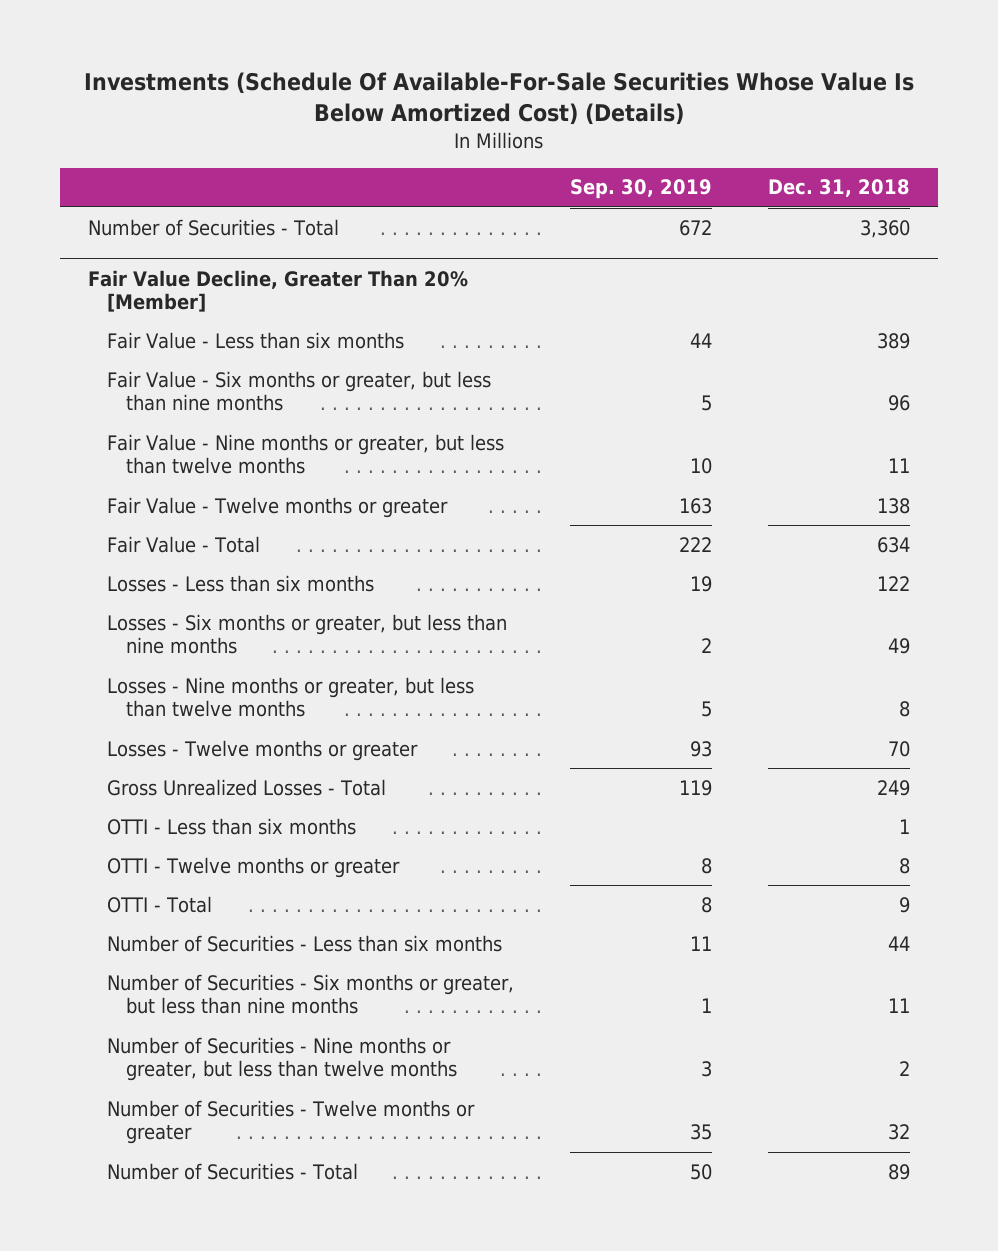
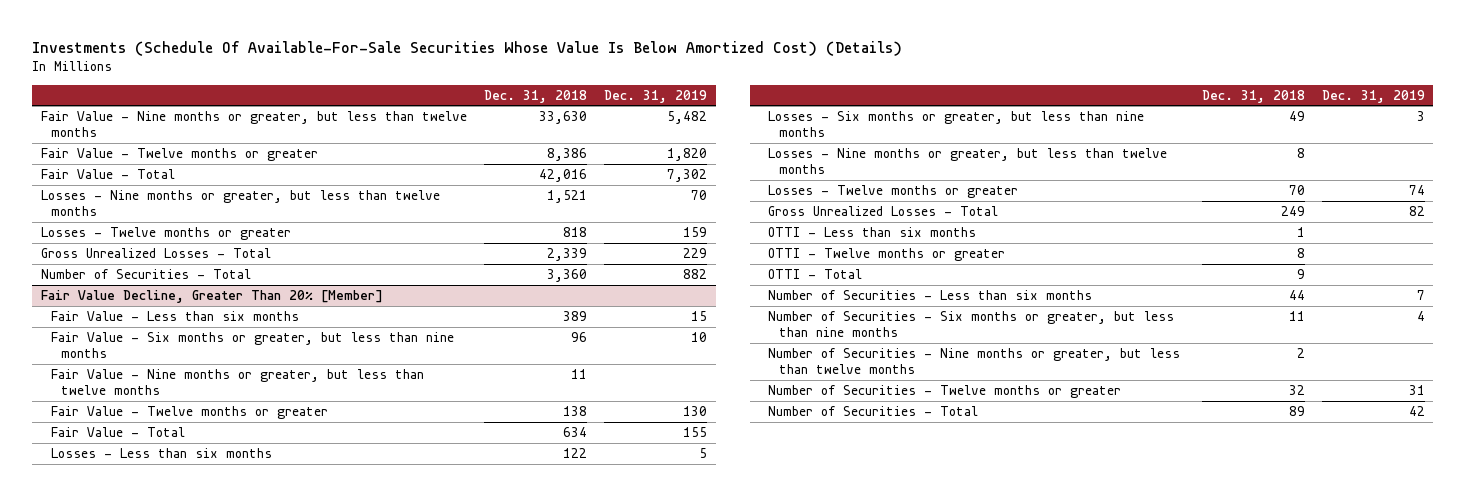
[570,179,713,200] Sep. 30, 2019 -> none
none -> [604,89,708,103] Dec. 31, 2019
none -> [40,111,467,137] Fair Value - Nine months or greater, but less than twelve months
none -> [40,148,318,162] Fair Value - Twelve months or greater
none -> [40,169,175,180] Fair Value - Total
none -> [40,190,440,216] Losses - Nine months or greater, but less than twelve months
none -> [40,227,291,241] Losses - Twelve months or greater
none -> [40,248,271,259] Gross Unrealized Losses - Total

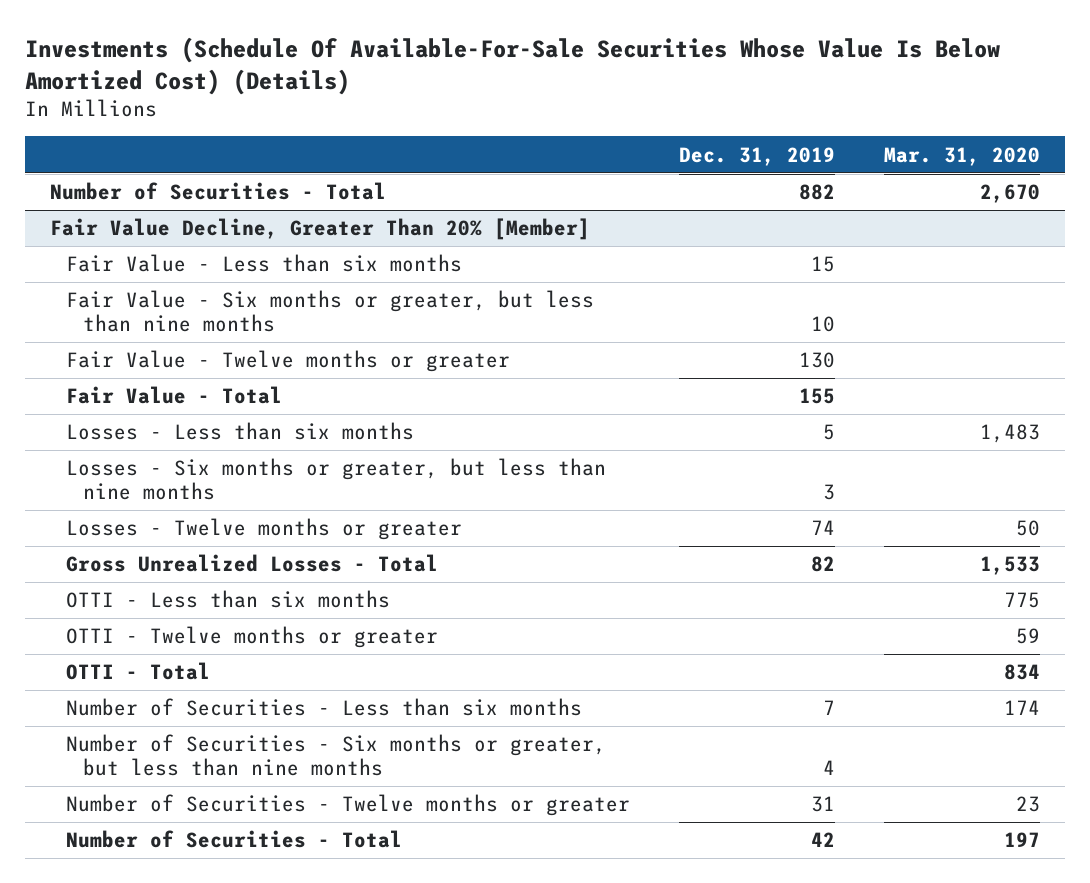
[484,89,588,103] Dec. 31, 2018 -> none
none -> [884,146,1041,166] Mar. 31, 2020
[40,111,467,137] Fair Value - Nine months or greater, but less than twelve months -> none
[40,148,318,162] Fair Value - Twelve months or greater -> none
[40,169,175,180] Fair Value - Total -> none
[40,190,440,216] Losses - Nine months or greater, but less than twelve months -> none
[40,227,291,241] Losses - Twelve months or greater -> none
[40,248,271,259] Gross Unrealized Losses - Total -> none
[51,369,425,395] Fair Value - Nine months or greater, but less than twelve months -> none
[768,148,1168,174] Losses - Nine months or greater, but less than twelve months -> none
[768,348,1181,374] Number of Securities - Nine months or greater, but less than twelve months -> none

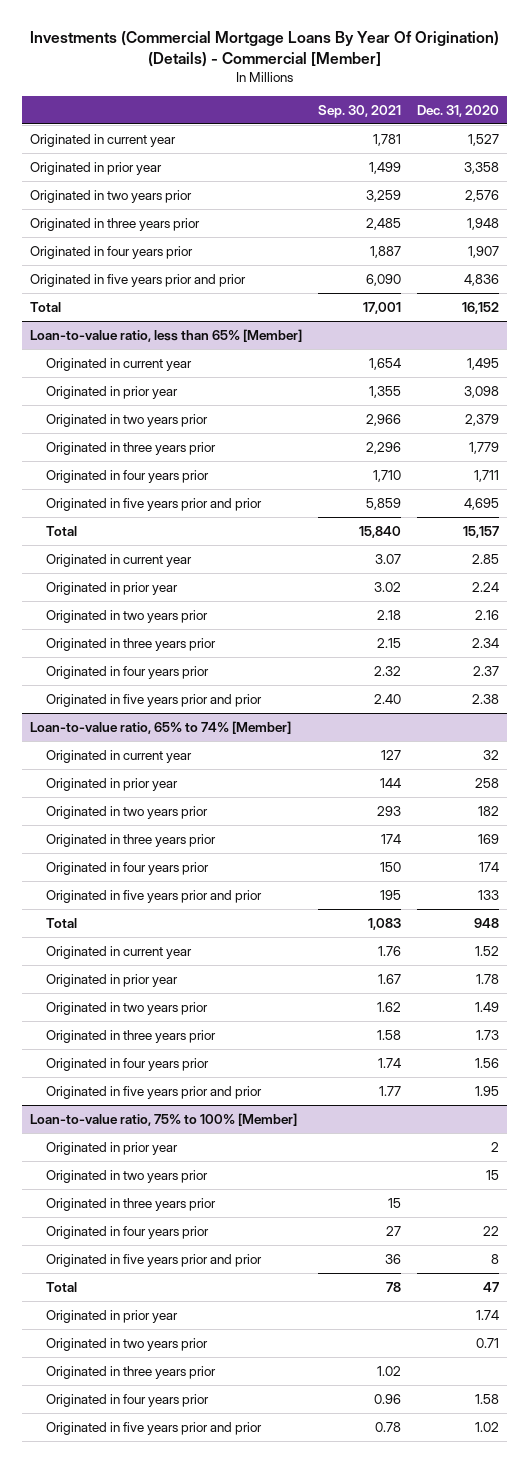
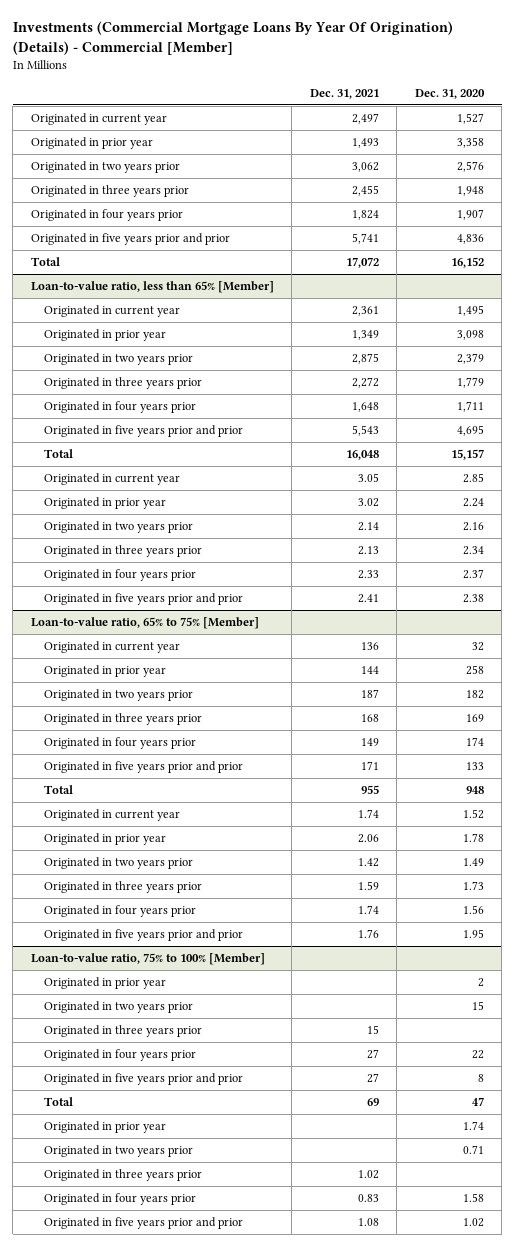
[318,104,402,118] Sep. 30, 2021 -> none
none -> [309,89,379,100] Dec. 31, 2021
[30,720,292,734] Loan-to-value ratio, 65% to 74% [Member] -> [30,616,259,629] Loan-to-value ratio, 65% to 75% [Member]

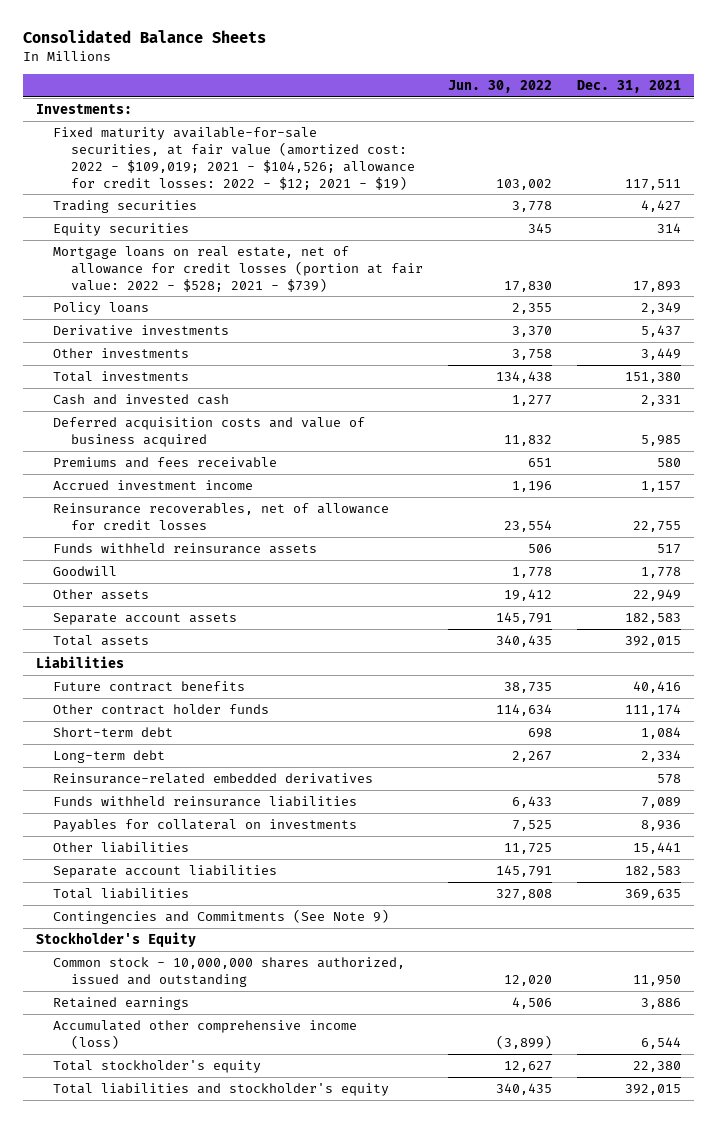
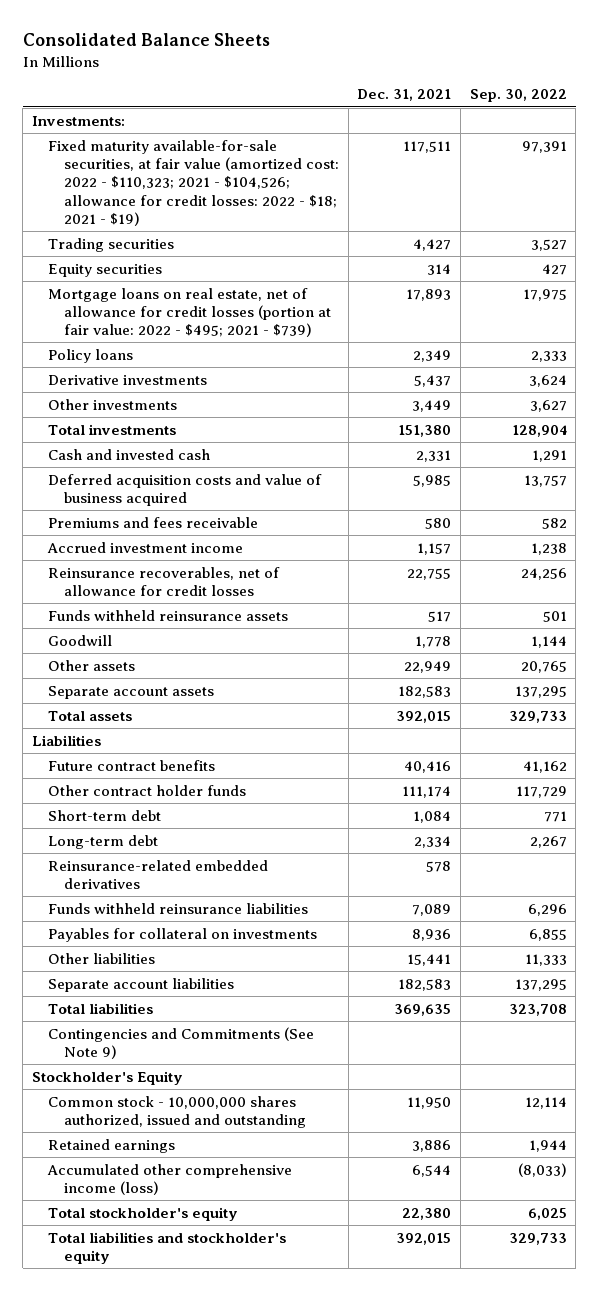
[447,79,552,93] Jun. 30, 2022 -> none
none -> [469,89,567,103] Sep. 30, 2022
[53,126,415,190] Fixed maturity available-for-sale securities, at fair value (amortized cost: 2022 - $109,019; 2021 - $104,526; allowance for credit losses: 2022 - $12; 2021 - $19) -> [47,139,340,226] Fixed maturity available-for-sale securities, at fair value (amortized cost: 2022 - $110,323; 2021 - $104,526; allowance for credit losses: 2022 - $18; 2021 - $19)
[53,245,423,292] Mortgage loans on real estate, net of allowance for credit losses (portion at fair value: 2022 - $528; 2021 - $739) -> [47,287,332,338] Mortgage loans on real estate, net of allowance for credit losses (portion at fair value: 2022 - $495; 2021 - $739)

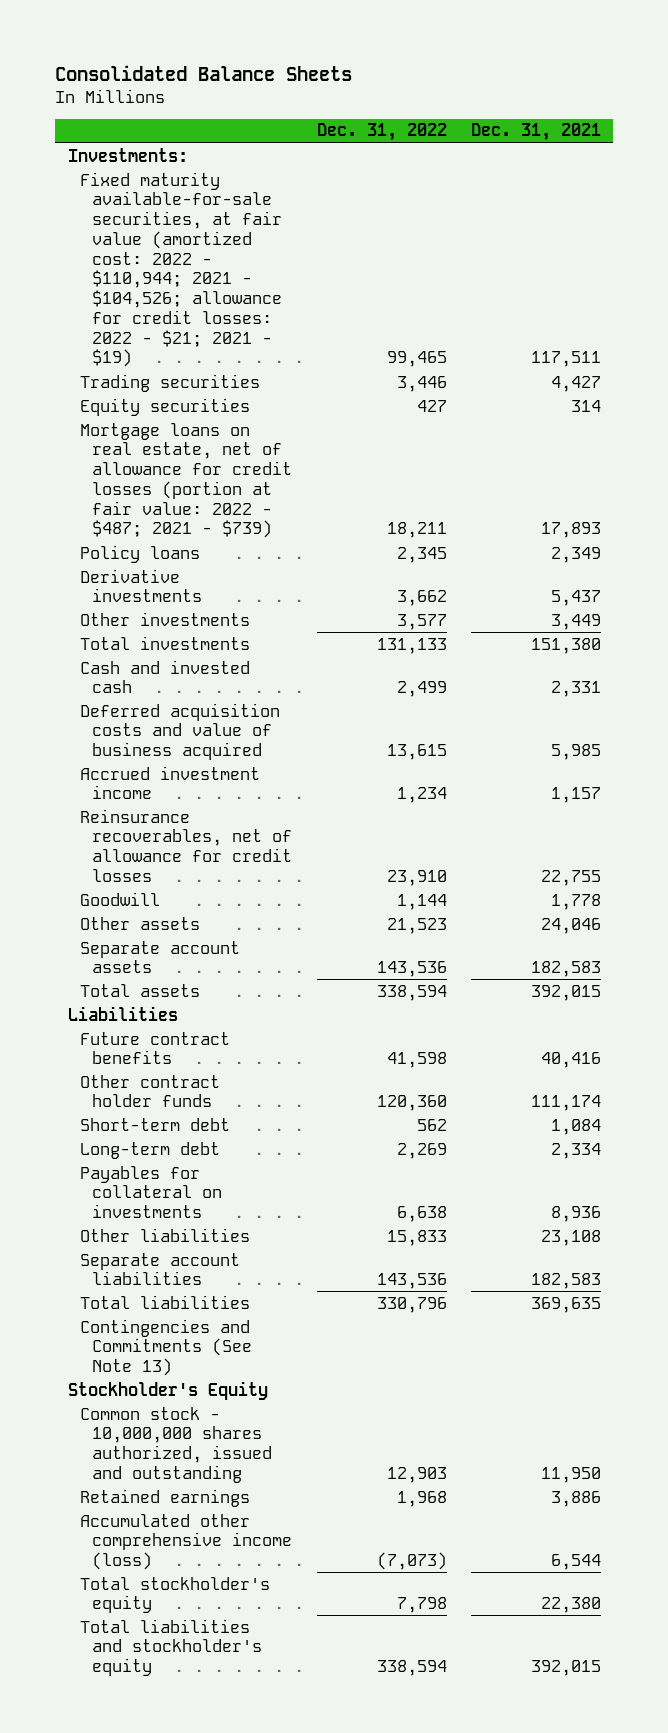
[469,89,567,103] Sep. 30, 2022 -> none
none -> [316,123,447,142] Dec. 31, 2022
[47,139,340,226] Fixed maturity available-for-sale securities, at fair value (amortized cost: 2022 - $110,323; 2021 - $104,526; allowance for credit losses: 2022 - $18; 2021 - $19) -> [79,171,283,368] Fixed maturity available-for-sale securities, at fair value (amortized cost: 2022 - $110,944; 2021 - $104,526; allowance for credit losses: 2022 - $21; 2021 - $19)
[47,287,332,338] Mortgage loans on real estate, net of allowance for credit losses (portion at fair value: 2022 - $495; 2021 - $739) -> [79,422,293,539] Mortgage loans on real estate, net of allowance for credit losses (portion at fair value: 2022 - $487; 2021 - $739)
[47,516,258,528] Premiums and fees receivable -> none
[47,609,288,621] Funds withheld reinsurance assets -> none
[404,660,452,673] 22,949 -> [540,917,601,934] 24,046
[47,859,268,889] Reinsurance-related embedded derivatives -> none
[47,902,308,914] Funds withheld reinsurance liabilities -> none
[407,953,452,966] 15,441 -> [540,1229,601,1246] 23,108
[47,1026,314,1059] Contingencies and Commitments (See Note 9) -> [79,1318,253,1377] Contingencies and Commitments (See Note 13)

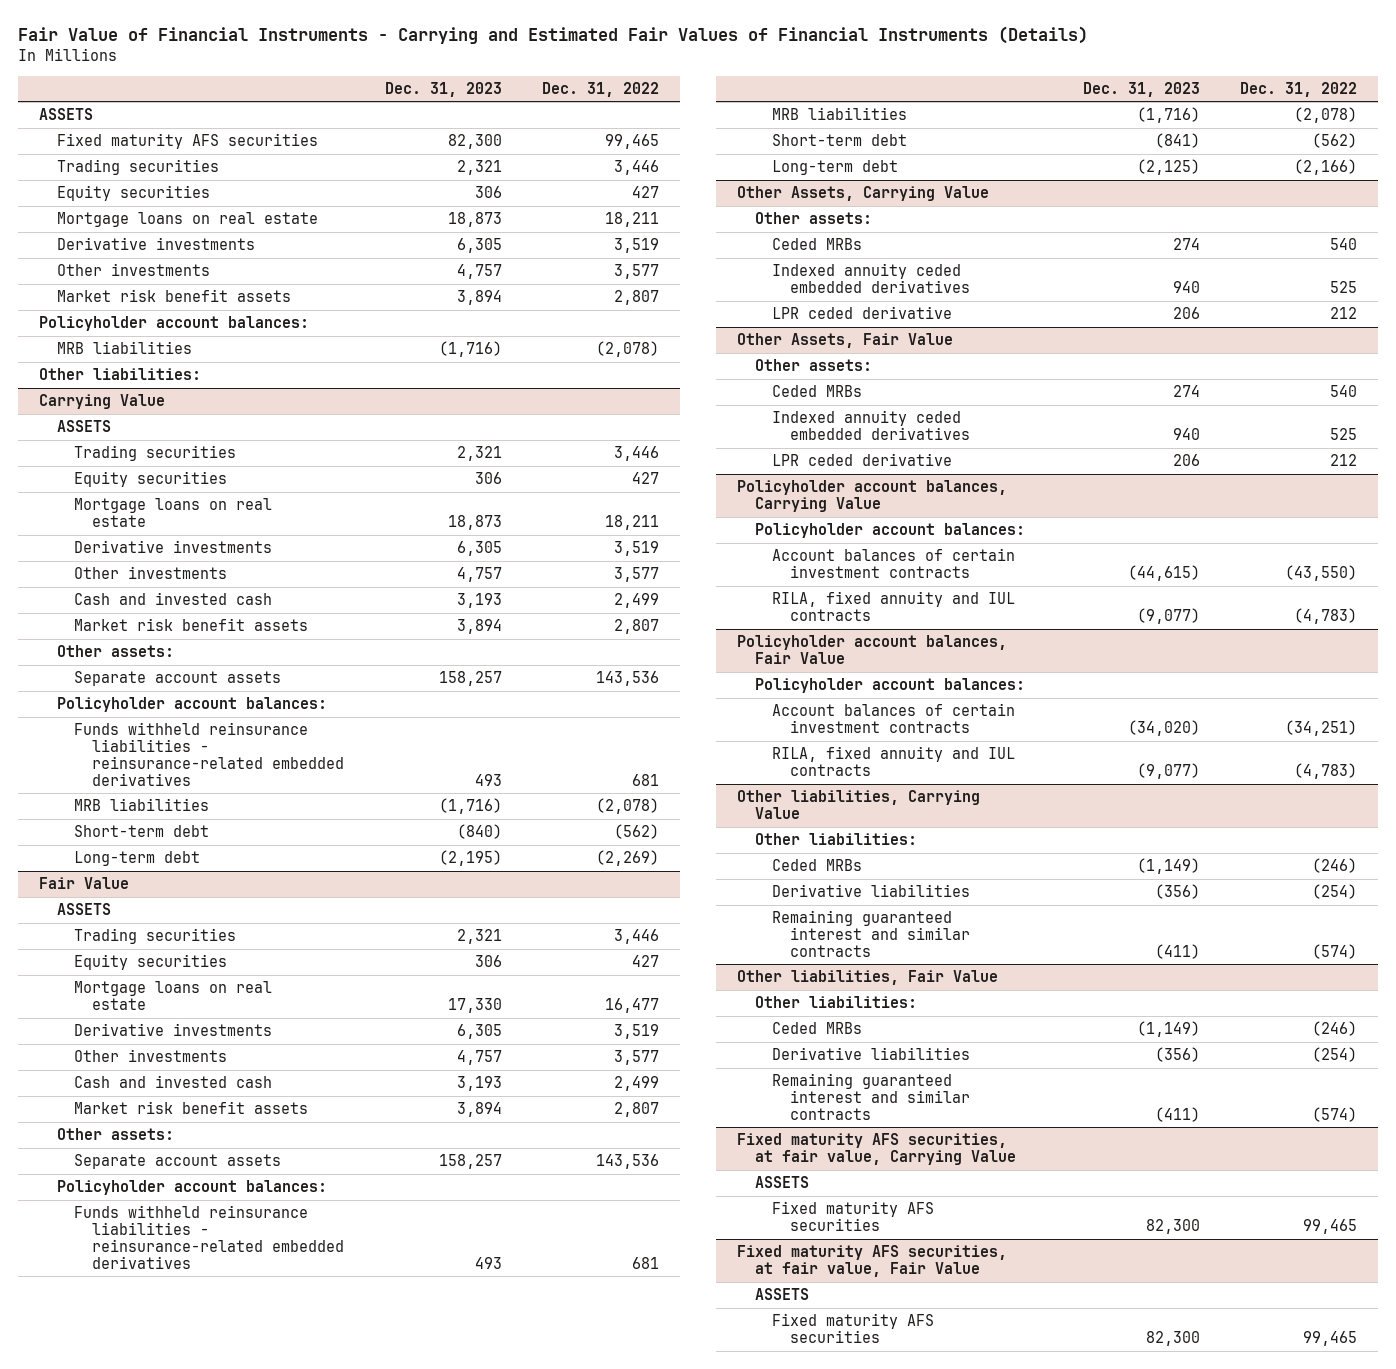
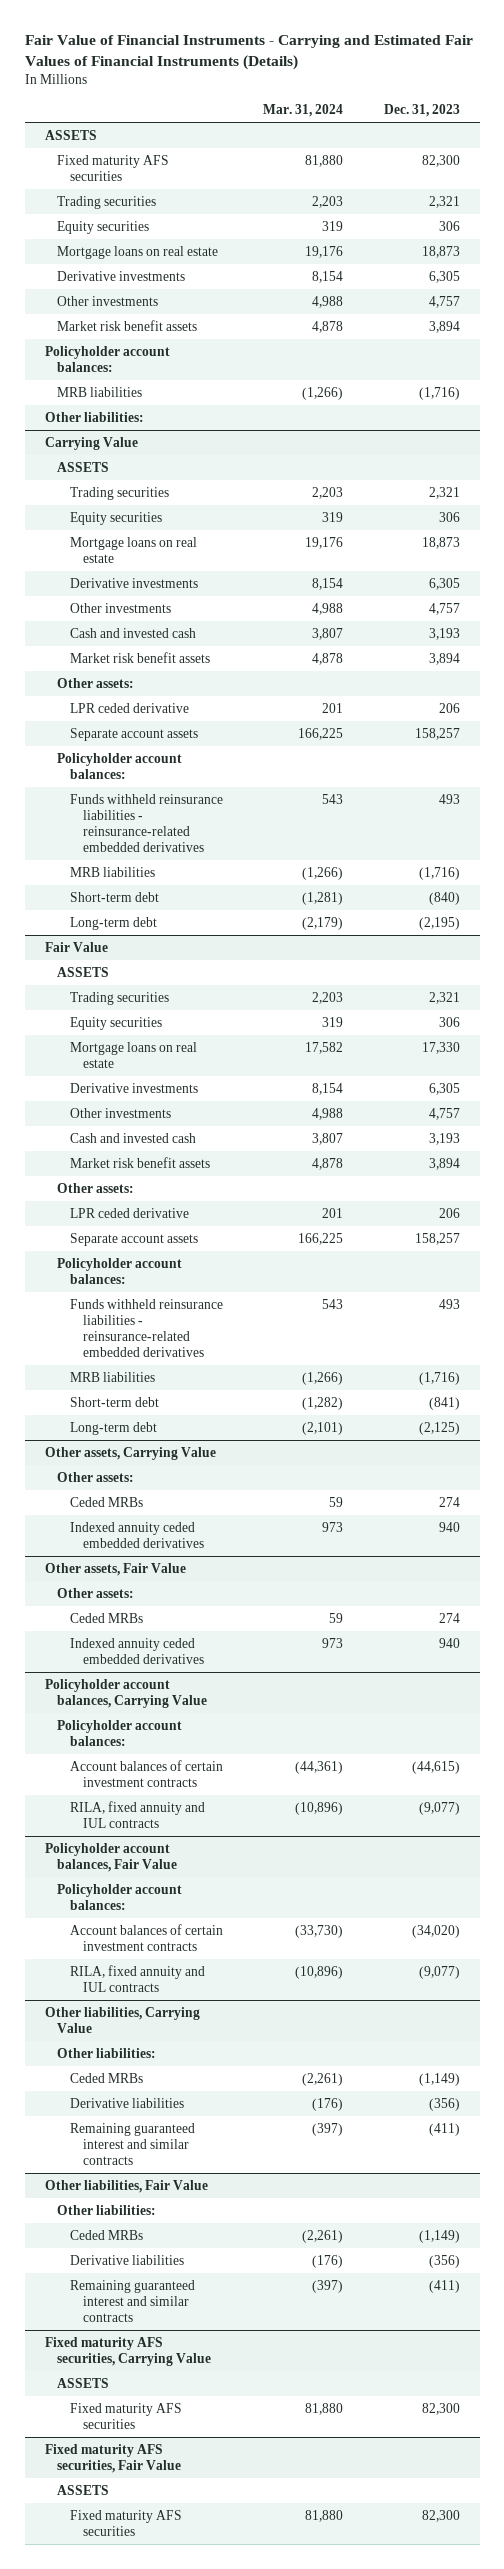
[542,81,660,97] Dec. 31, 2022 -> none
none -> [263,104,344,118] Mar. 31, 2024
none -> [70,702,190,713] LPR ceded derivative
none -> [70,1207,190,1218] LPR ceded derivative
[736,186,989,202] Other Assets, Carrying Value -> [44,1446,216,1460] Other assets, Carrying Value
[772,306,953,320] LPR ceded derivative -> none
[736,333,953,349] Other Assets, Fair Value -> [44,1562,186,1576] Other assets, Fair Value
[772,453,953,467] LPR ceded derivative -> none
[736,1133,1016,1166] Fixed maturity AFS securities, at fair value, Carrying Value -> [44,2336,212,2366] Fixed maturity AFS securities, Carrying Value
[736,1245,1007,1278] Fixed maturity AFS securities, at fair value, Fair Value -> [44,2443,182,2473] Fixed maturity AFS securities, Fair Value

